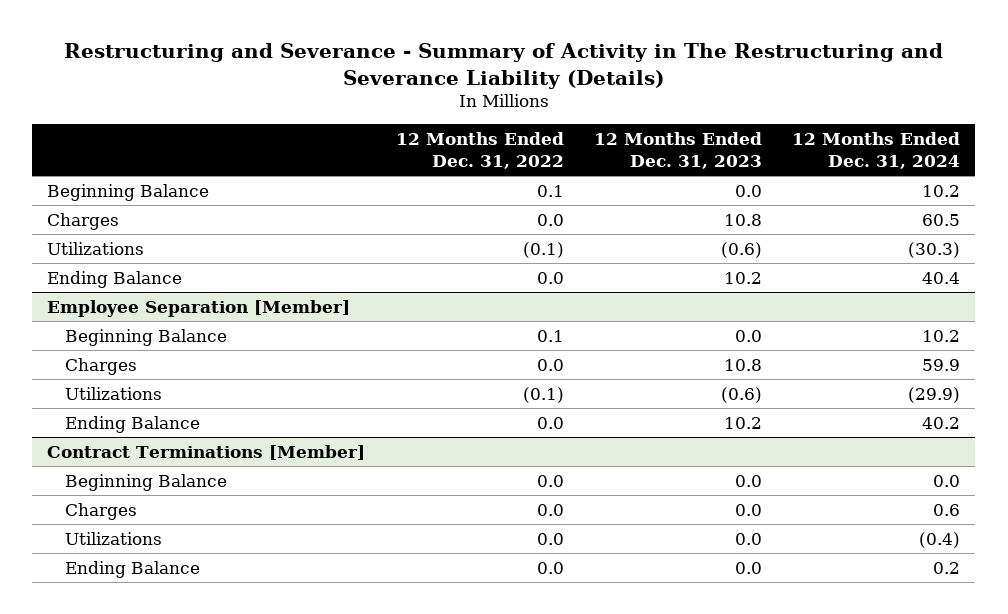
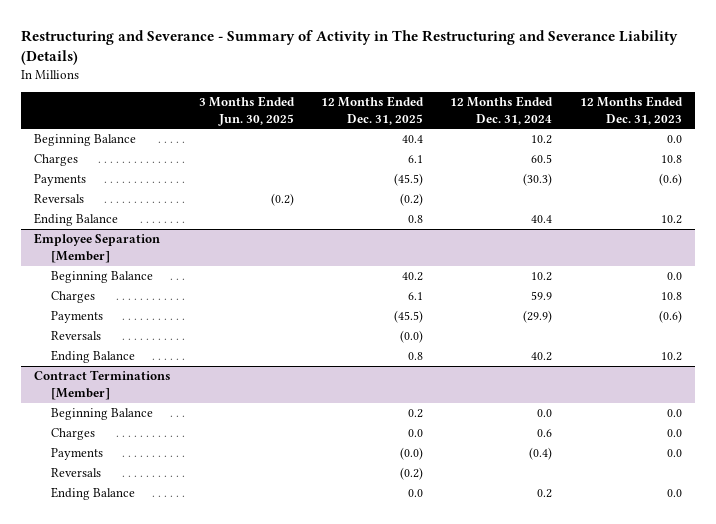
[395,132,564,169] 12 Months Ended Dec. 31, 2022 -> none
none -> [198,96,295,126] 3 Months Ended Jun. 30, 2025
none -> [320,96,424,125] 12 Months Ended Dec. 31, 2025
[47,241,145,255] Utilizations -> [34,174,87,187] Payments
none -> [34,194,85,204] Reversals
[65,386,163,400] Utilizations -> [51,311,104,324] Payments
none -> [51,331,102,341] Reversals
[65,531,163,545] Utilizations -> [51,448,104,461] Payments
none -> [51,468,102,478] Reversals

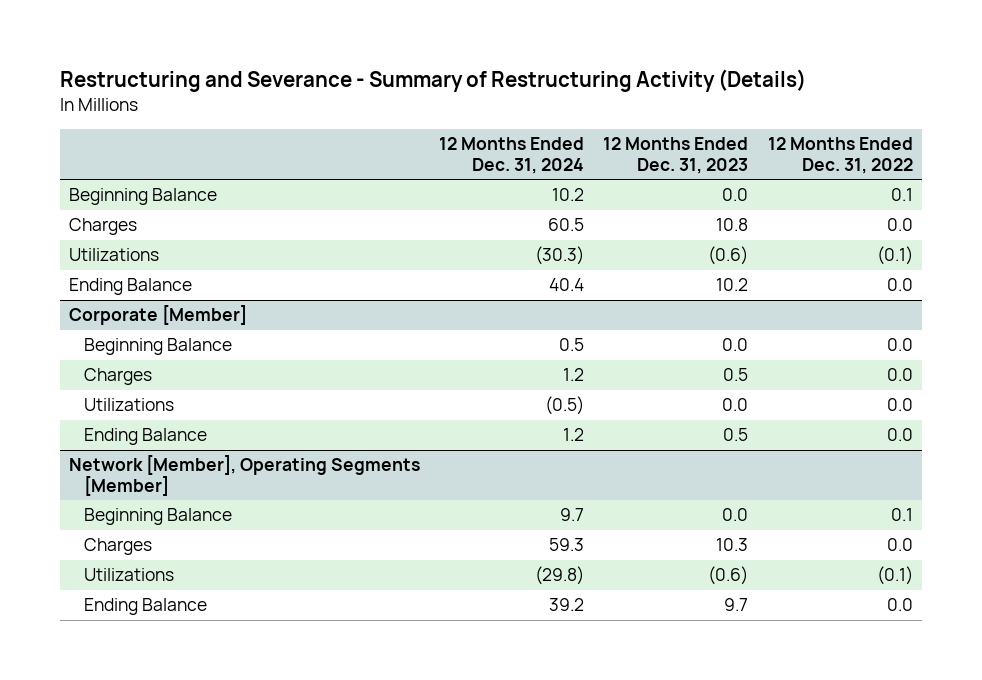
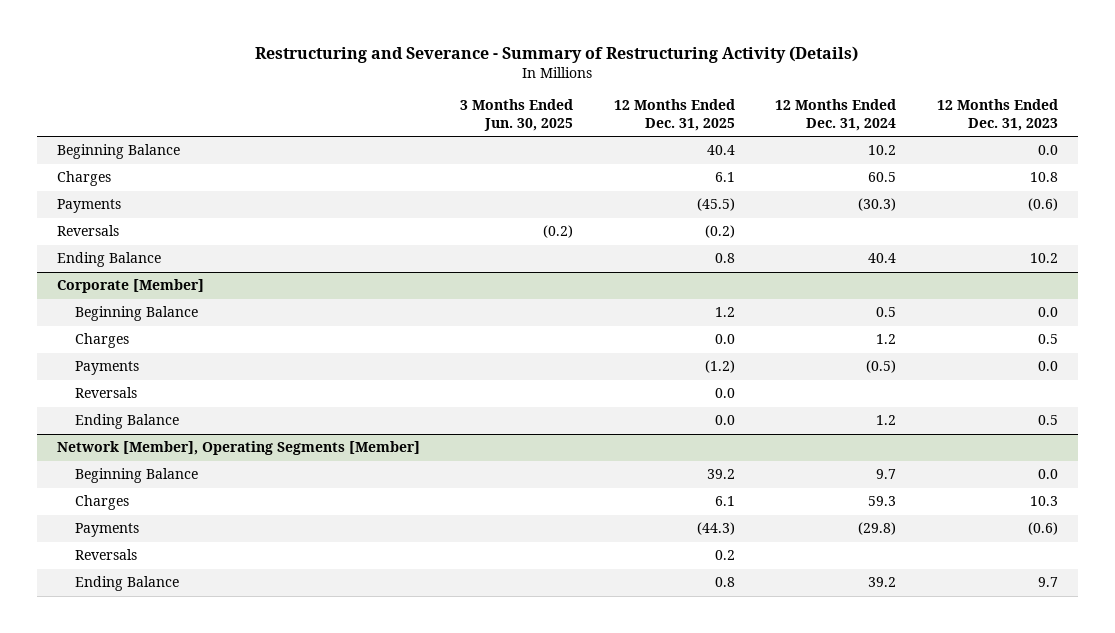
[767,137,913,174] 12 Months Ended Dec. 31, 2022 -> none
none -> [460,99,574,131] 3 Months Ended Jun. 30, 2025
none -> [613,99,735,131] 12 Months Ended Dec. 31, 2025
[69,248,160,262] Utilizations -> [56,199,121,214] Payments
none -> [56,225,119,237] Reversals
[83,398,174,412] Utilizations -> [74,361,139,376] Payments
none -> [74,387,137,399] Reversals
[83,568,174,582] Utilizations -> [74,523,139,538] Payments
none -> [74,549,137,561] Reversals

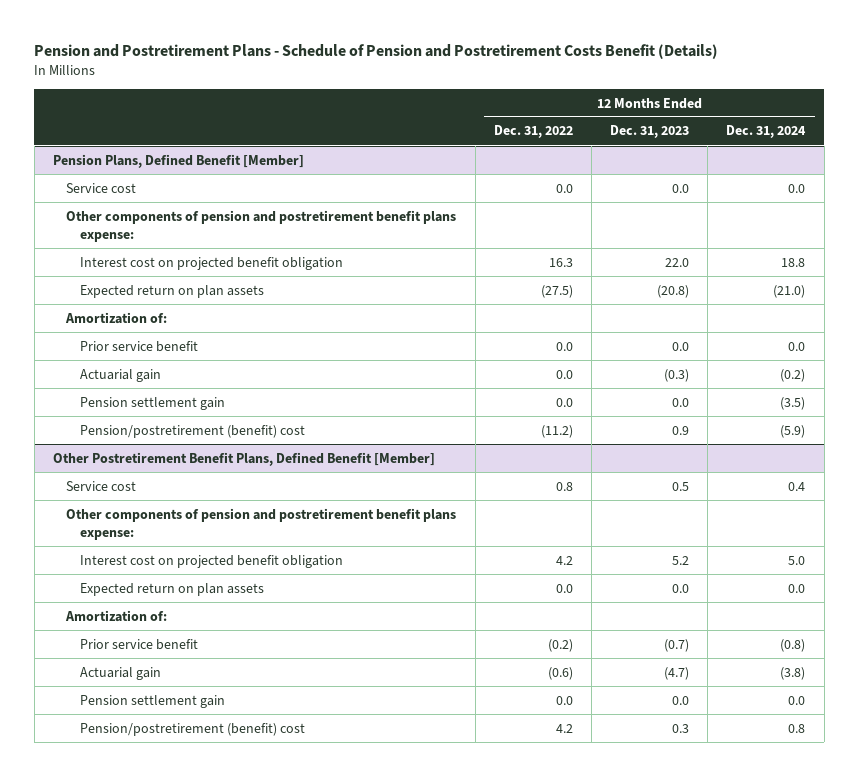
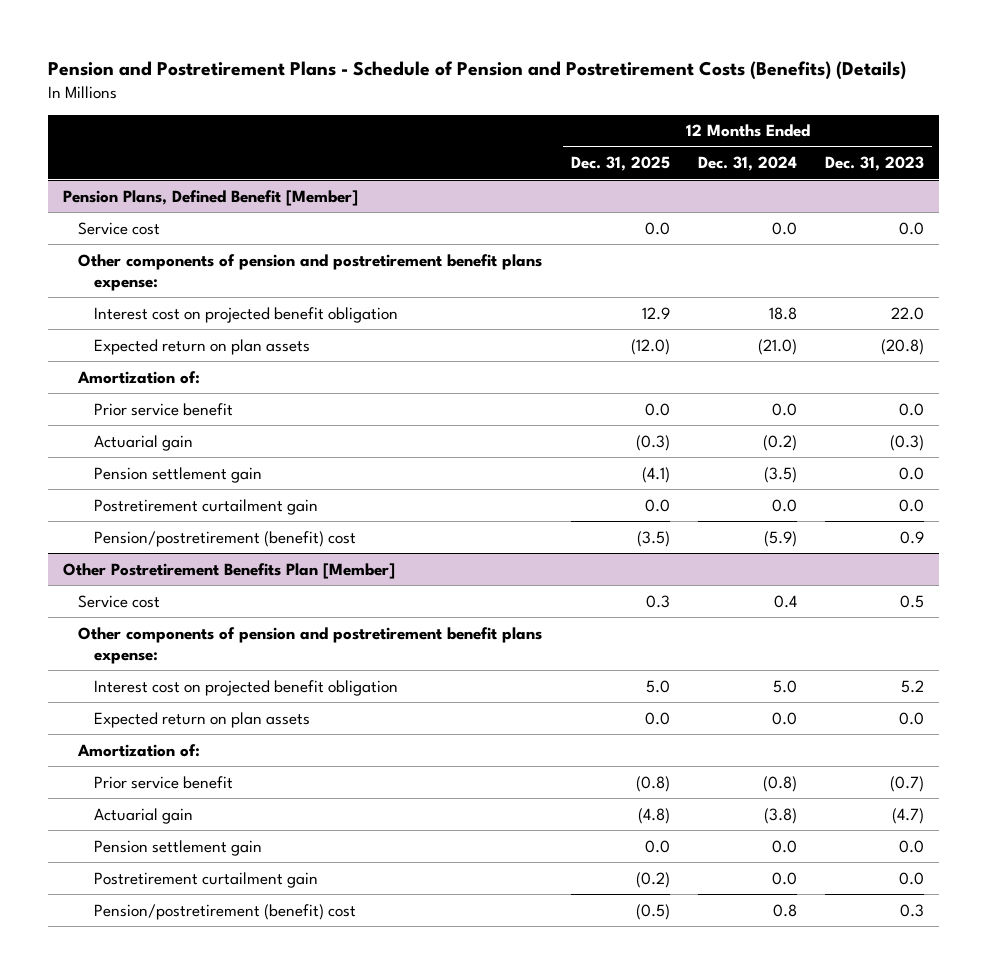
[34,43,719,59] Pension and Postretirement Plans - Schedule of Pension and Postretirement Costs Benefit (Details) -> [48,60,907,80] Pension and Postretirement Plans - Schedule of Pension and Postretirement Costs (Benefits) (Details)
[493,125,573,139] Dec. 31, 2022 -> none
none -> [570,156,670,172] Dec. 31, 2025
none -> [93,498,318,515] Postretirement curtailment gain
[52,451,435,466] Other Postretirement Benefit Plans, Defined Benefit [Member] -> [62,562,395,579] Other Postretirement Benefits Plan [Member]
none -> [93,871,318,888] Postretirement curtailment gain

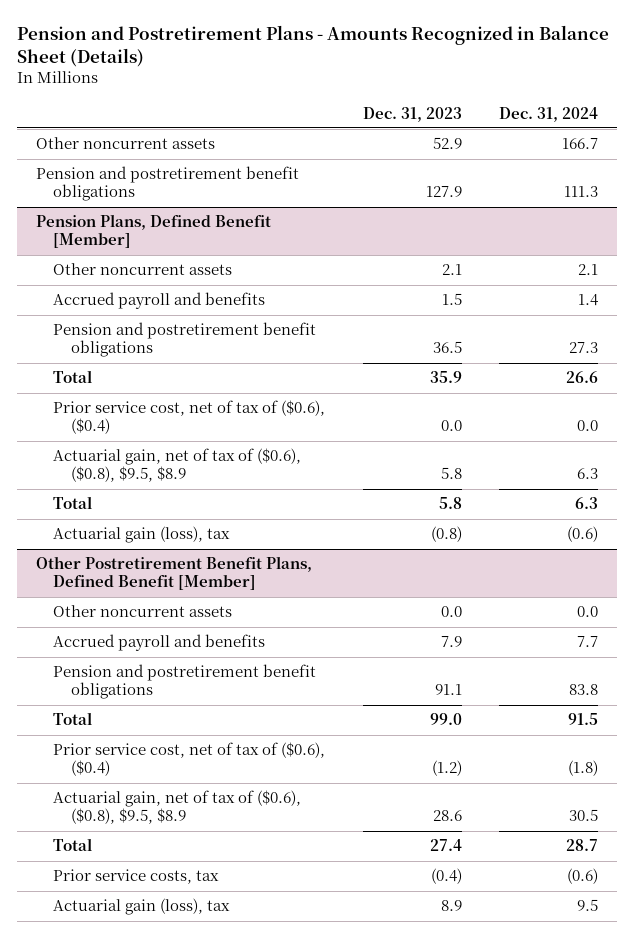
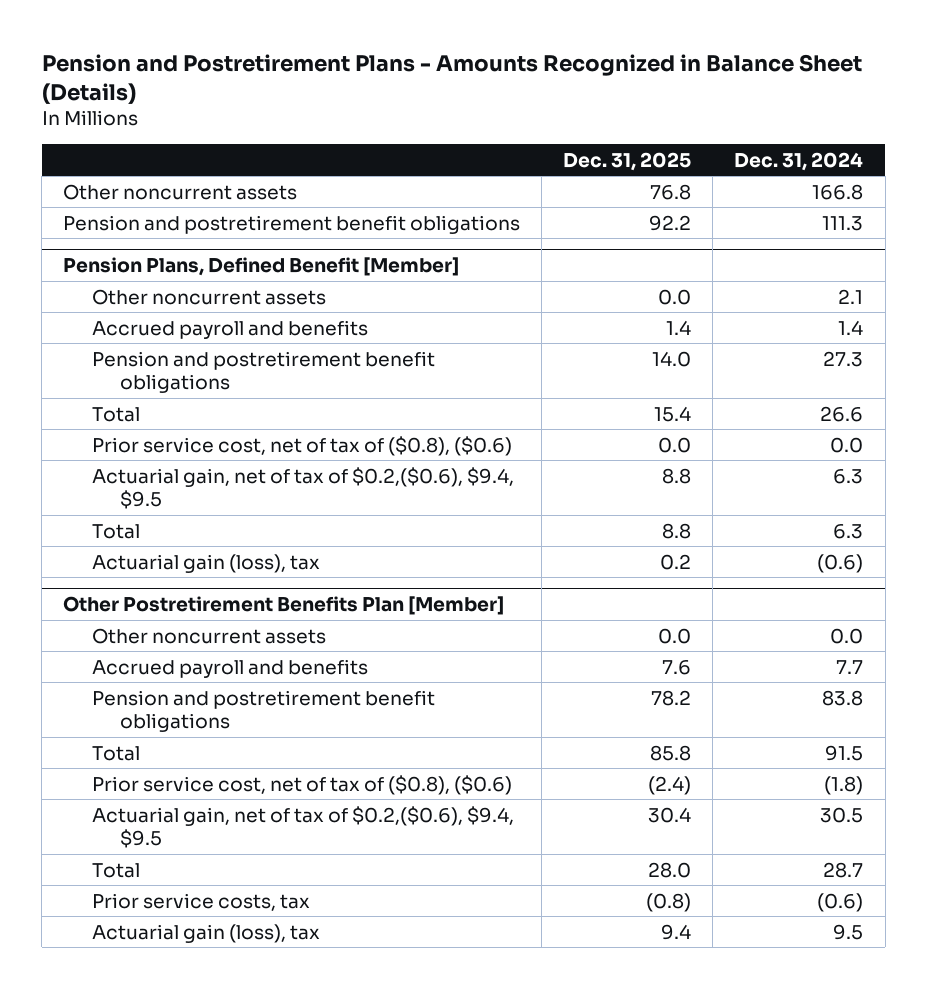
[362,106,462,122] Dec. 31, 2023 -> none
none -> [563,151,692,171] Dec. 31, 2025
[562,138,599,150] 166.7 -> [812,183,864,200] 166.8
[53,400,326,435] Prior service cost, net of tax of ($0.6), ($0.4) -> [91,435,512,456] Prior service cost, net of tax of ($0.8), ($0.6)
[53,448,302,483] Actuarial gain, net of tax of ($0.6), ($0.8), $9.5, $8.9 -> [91,466,514,509] Actuarial gain, net of tax of $0.2,($0.6), $9.4, $9.5
[35,556,312,591] Other Postretirement Benefit Plans, Defined Benefit [Member] -> [63,596,505,616] Other Postretirement Benefits Plan [Member]
[53,742,326,777] Prior service cost, net of tax of ($0.6), ($0.4) -> [91,774,512,795] Prior service cost, net of tax of ($0.8), ($0.6)
[53,790,302,825] Actuarial gain, net of tax of ($0.6), ($0.8), $9.5, $8.9 -> [91,805,514,848] Actuarial gain, net of tax of $0.2,($0.6), $9.4, $9.5

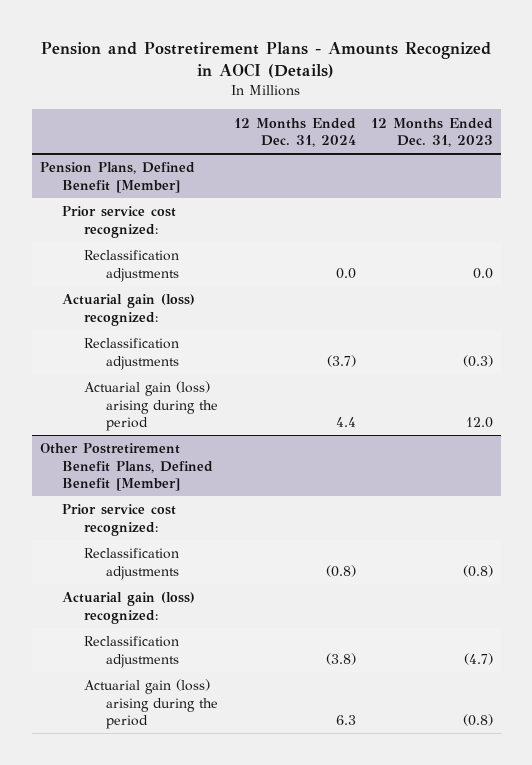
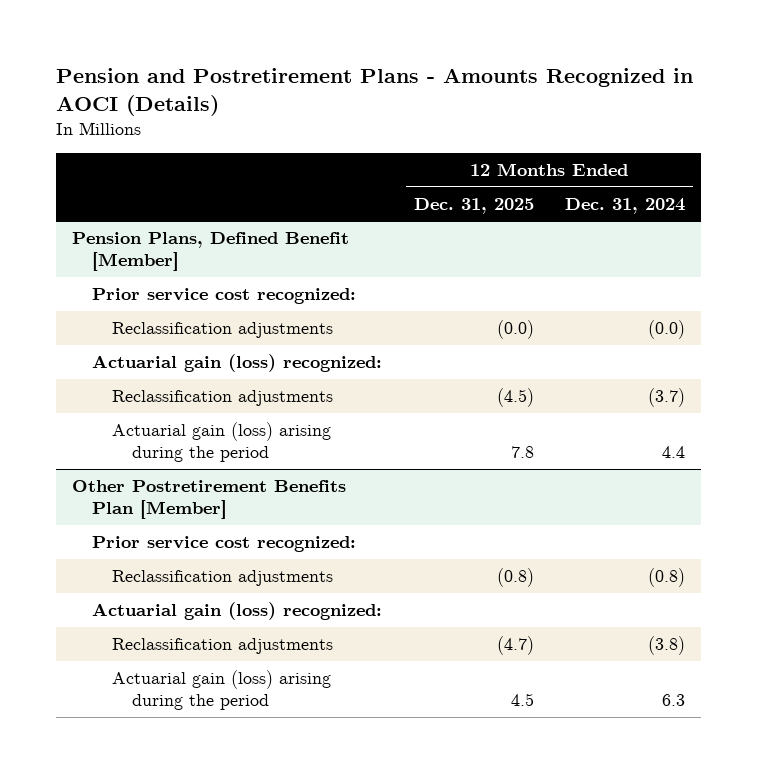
[370,117,493,148] 12 Months Ended Dec. 31, 2023 -> none
none -> [413,197,534,214] Dec. 31, 2025
[335,267,356,279] 0.0 -> [648,320,686,340] (0.0)
[39,443,213,491] Other Postretirement Benefit Plans, Defined Benefit [Member] -> [71,480,346,519] Other Postretirement Benefits Plan [Member]

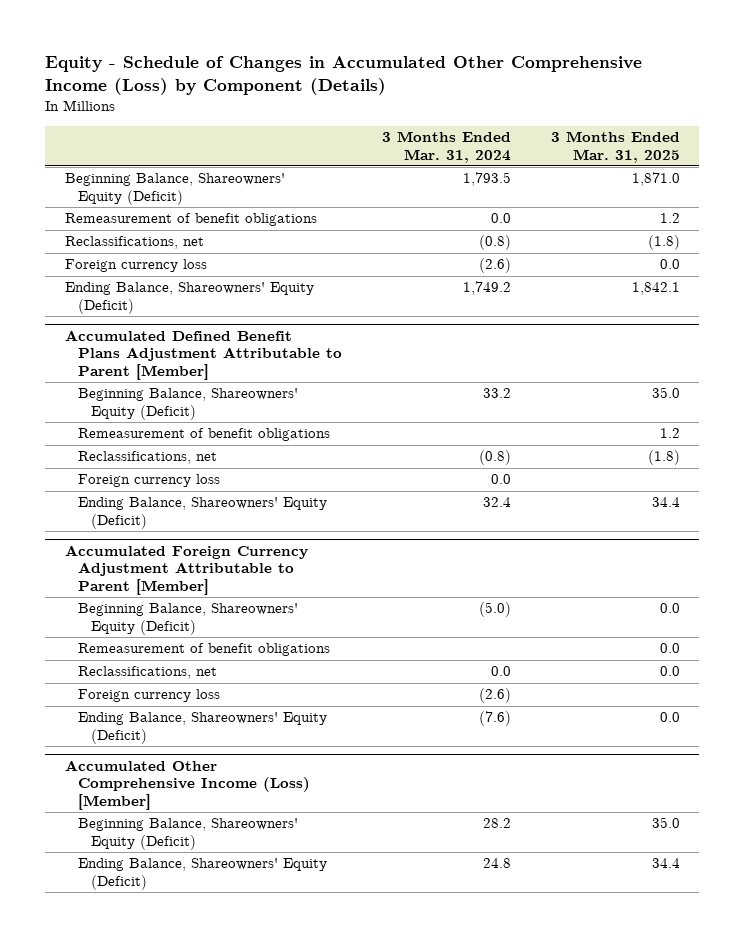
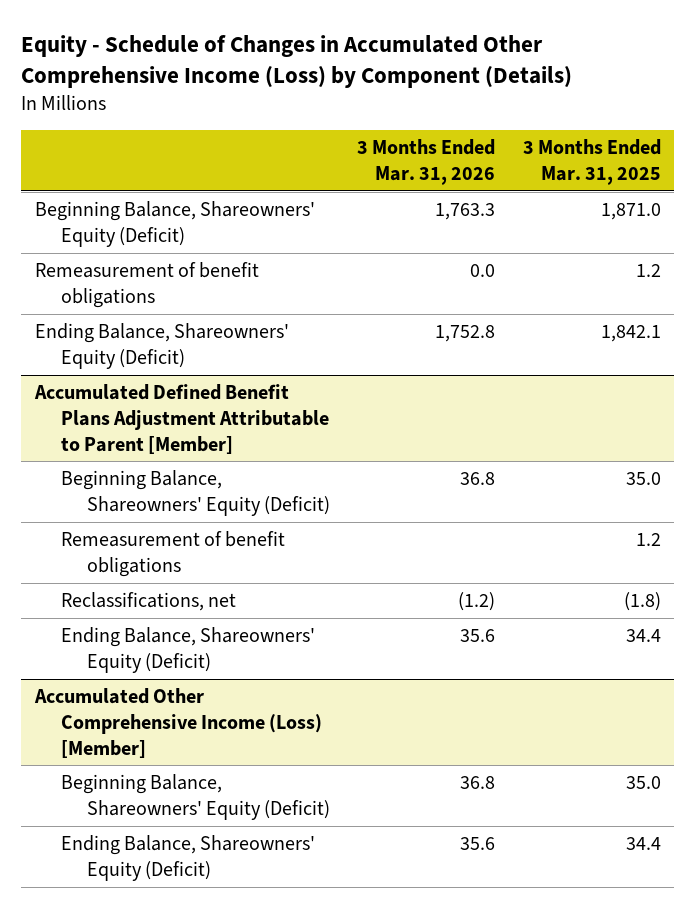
[381,131,511,163] 3 Months Ended Mar. 31, 2024 -> none
none -> [357,138,496,185] 3 Months Ended Mar. 31, 2026
[65,236,205,250] Reclassifications, net -> none
[65,259,208,273] Foreign currency loss -> none
[77,474,220,488] Foreign currency loss -> none
[65,545,309,595] Accumulated Foreign Currency Adjustment Attributable to Parent [Member] -> none
[77,603,298,635] Beginning Balance, Shareowners' Equity (Deficit) -> none
[77,643,330,657] Remeasurement of benefit obligations -> none
[77,666,217,680] Reclassifications, net -> none
[77,689,220,703] Foreign currency loss -> none
[77,712,327,744] Ending Balance, Shareowners' Equity (Deficit) -> none

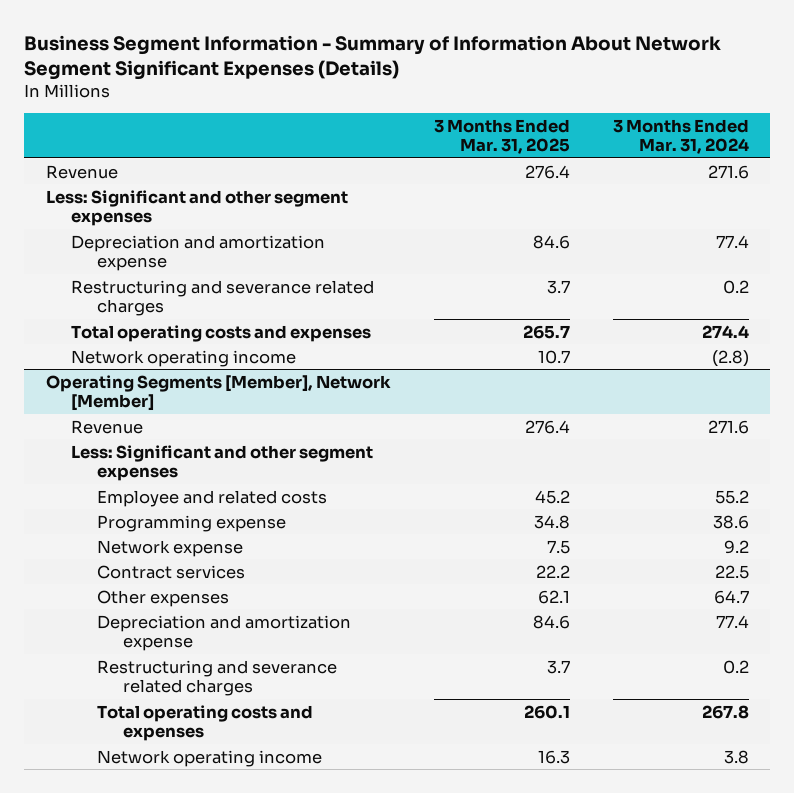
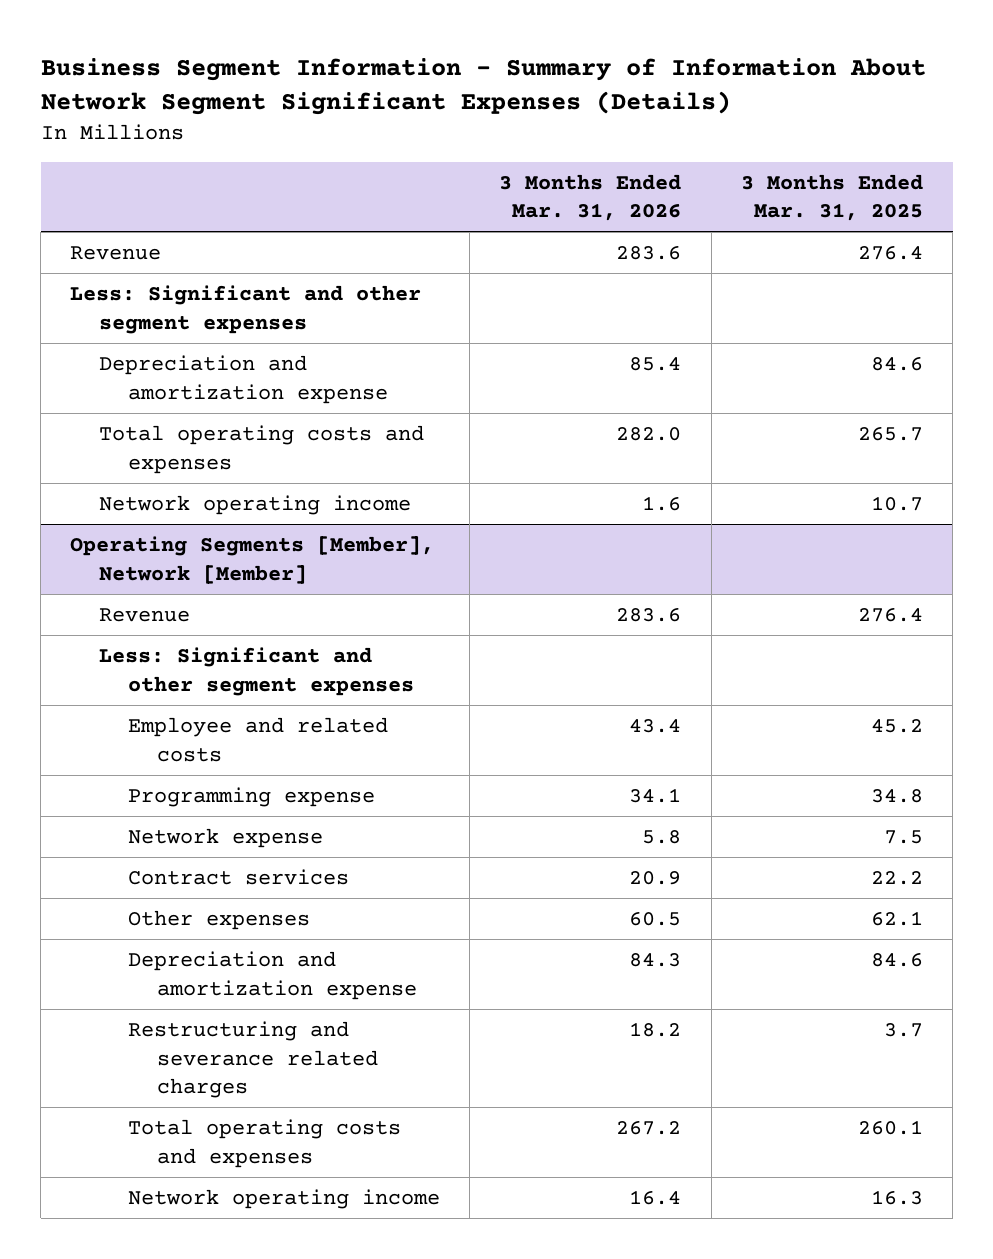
[612,118,749,155] 3 Months Ended Mar. 31, 2024 -> none
none -> [499,173,682,222] 3 Months Ended Mar. 31, 2026
[71,279,375,317] Restructuring and severance related charges -> none

